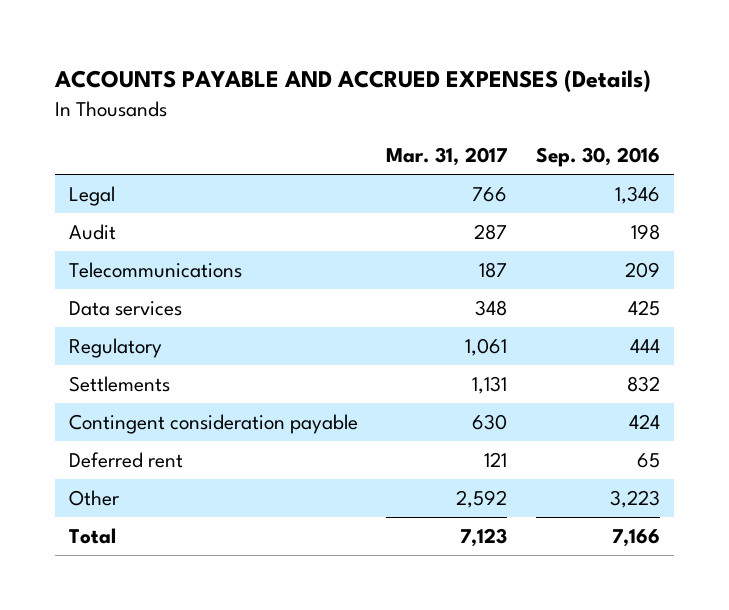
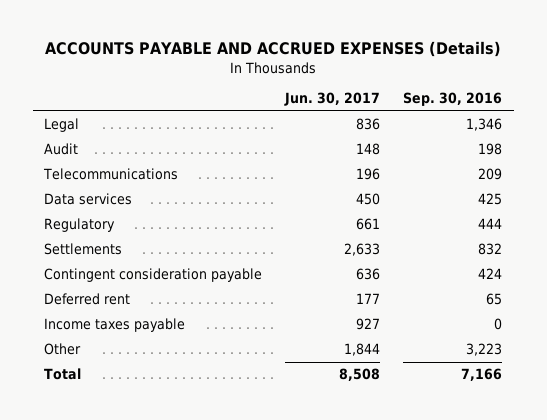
[386,147,508,167] Mar. 31, 2017 -> none
none -> [284,92,381,107] Jun. 30, 2017
none -> [44,318,186,333] Income taxes payable

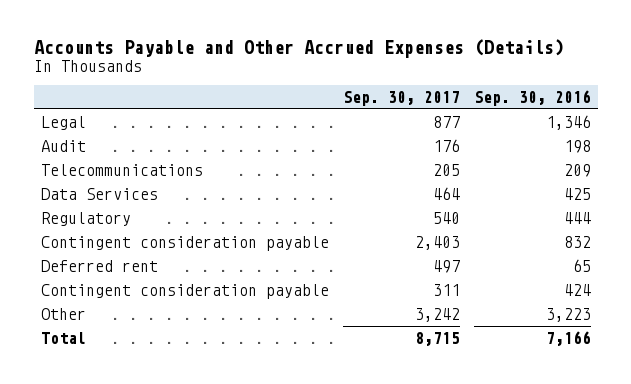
[45,41,502,58] ACCOUNTS PAYABLE AND ACCRUED EXPENSES (Details) -> [33,39,564,59] Accounts Payable and Other Accrued Expenses (Details)
[284,92,381,107] Jun. 30, 2017 -> none
none -> [342,91,460,107] Sep. 30, 2017
[44,193,133,206] Data services -> [40,187,158,200] Data Services
[44,243,123,256] Settlements -> [40,235,329,251] Contingent consideration payable
[44,318,186,333] Income taxes payable -> none
[44,268,263,283] Contingent consideration payable -> [40,283,329,299] Contingent consideration payable

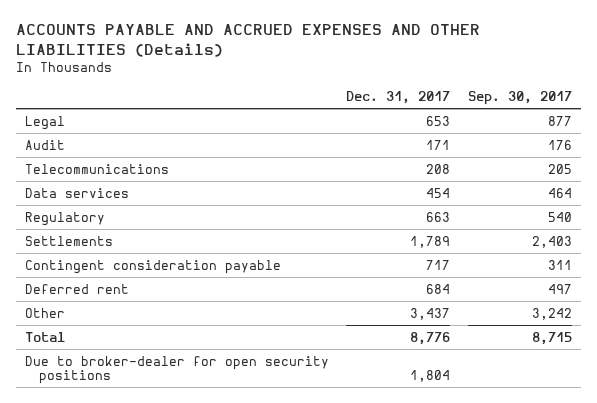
[33,39,564,59] Accounts Payable and Other Accrued Expenses (Details) -> [15,24,480,57] ACCOUNTS PAYABLE AND ACCRUED EXPENSES AND OTHER LIABILITIES (Details)
[473,90,591,107] Sep. 30, 2016 -> none
none -> [346,91,451,105] Dec. 31, 2017
[40,187,158,200] Data Services -> [24,187,129,198] Data services
[40,235,329,251] Contingent consideration payable -> [24,235,113,246] Settlements
[40,259,158,272] Deferred rent -> [24,283,129,294] Deferred rent
none -> [24,355,329,385] Due to broker-dealer for open security positions

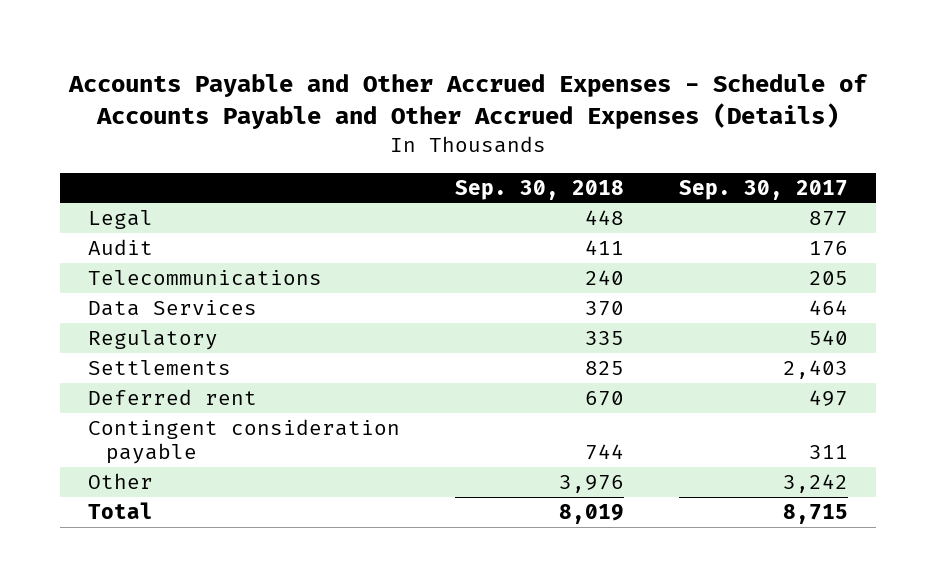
[15,24,480,57] ACCOUNTS PAYABLE AND ACCRUED EXPENSES AND OTHER LIABILITIES (Details) -> [68,74,869,130] Accounts Payable and Other Accrued Expenses - Schedule of Accounts Payable and Other Accrued Expenses (Details)
[346,91,451,105] Dec. 31, 2017 -> none
none -> [455,179,625,200] Sep. 30, 2018
[24,187,129,198] Data services -> [88,299,258,316] Data Services
[24,259,281,274] Contingent consideration payable -> [88,418,401,465] Contingent consideration payable
[24,355,329,385] Due to broker-dealer for open security positions -> none

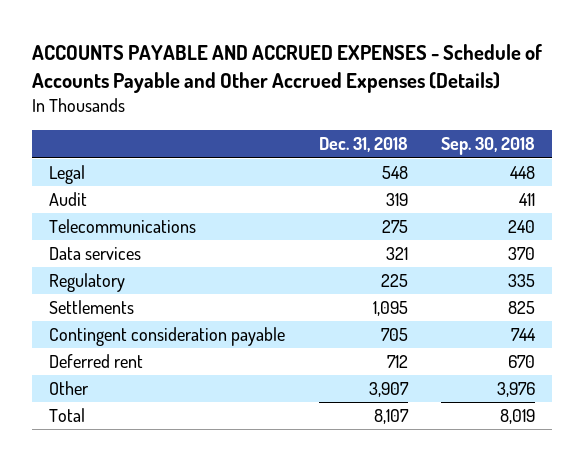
[68,74,869,130] Accounts Payable and Other Accrued Expenses - Schedule of Accounts Payable and Other Accrued Expenses (Details) -> [31,43,542,93] ACCOUNTS PAYABLE AND ACCRUED EXPENSES - Schedule of Accounts Payable and Other Accrued Expenses (Details)
[679,179,849,200] Sep. 30, 2017 -> none
none -> [318,137,408,153] Dec. 31, 2018
[88,299,258,316] Data Services -> [48,247,141,261] Data services
[88,388,258,405] Deferred rent -> [48,354,143,369] Deferred rent

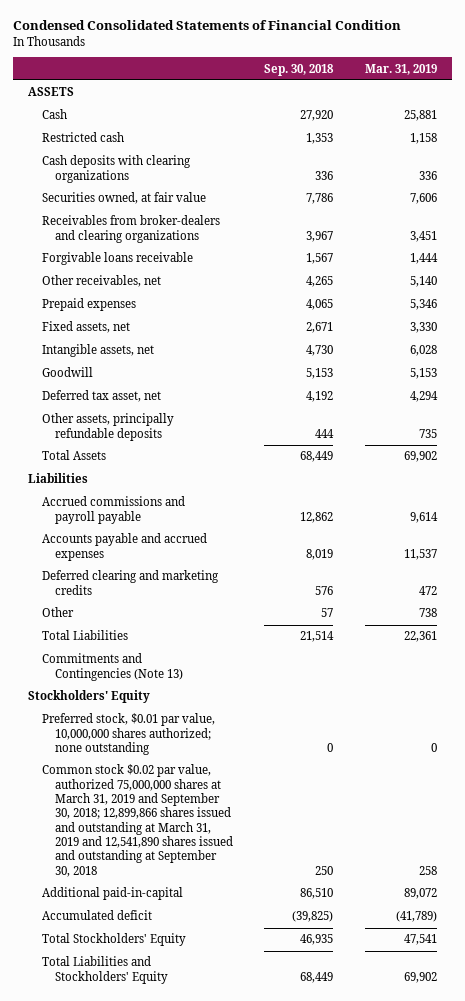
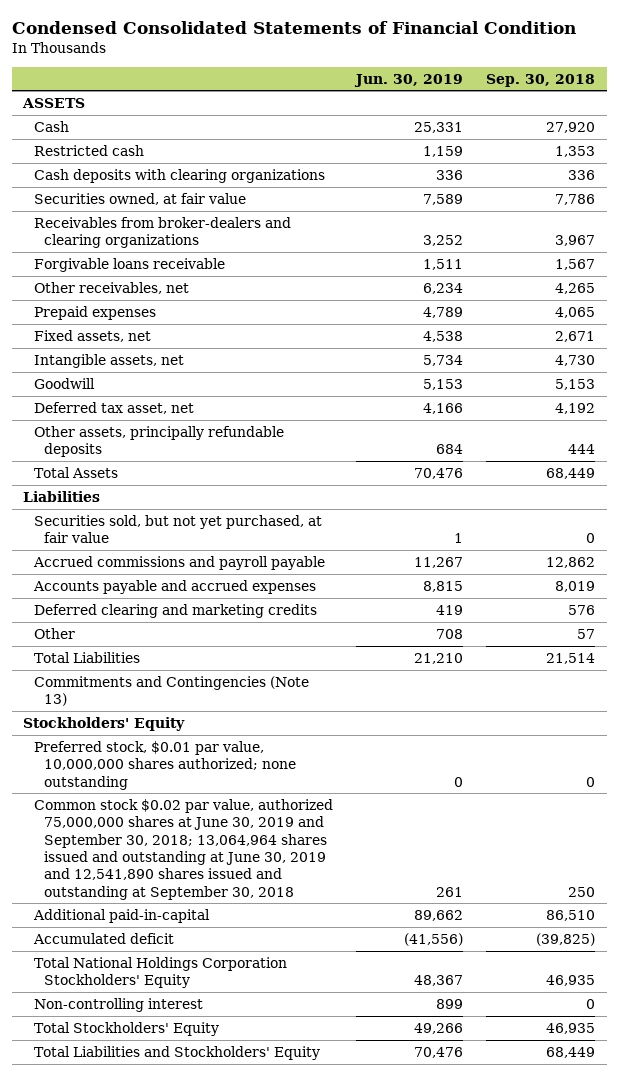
[364,63,437,75] Mar. 31, 2019 -> none
none -> [353,73,463,87] Jun. 30, 2019
none -> [33,514,322,544] Securities sold, but not yet purchased, at fair value
[41,764,234,877] Common stock $0.02 par value, authorized 75,000,000 shares at March 31, 2019 and September 30, 2018; 12,899,866 shares issued and outstanding at March 31, 2019 and 12,541,890 shares issued and outstanding at September 30, 2018 -> [33,798,333,900] Common stock $0.02 par value, authorized 75,000,000 shares at June 30, 2019 and September 30, 2018; 13,064,964 shares issued and outstanding at June 30, 2019 and 12,541,890 shares issued and outstanding at September 30, 2018
none -> [33,956,287,989] Total National Holdings Corporation Stockholders' Equity
none -> [33,997,203,1012] Non-controlling interest

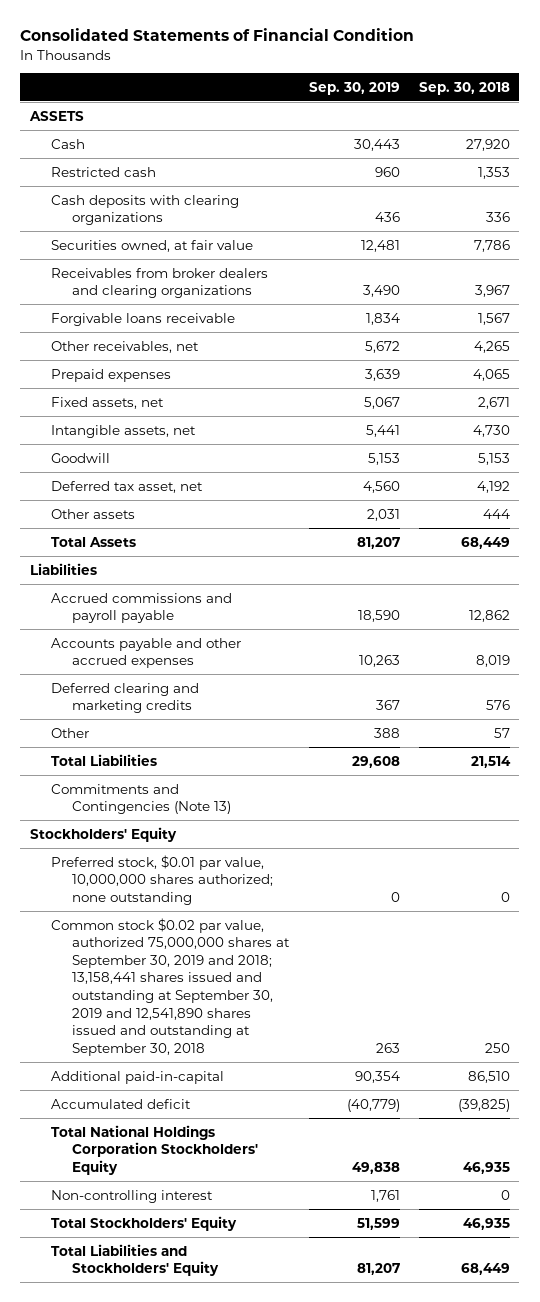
[11,20,576,34] Condensed Consolidated Statements of Financial Condition -> [20,28,415,42] Consolidated Statements of Financial Condition
[353,73,463,87] Jun. 30, 2019 -> none
none -> [308,81,400,95] Sep. 30, 2019
[33,216,291,249] Receivables from broker-dealers and clearing organizations -> [51,267,269,299] Receivables from broker dealers and clearing organizations
[33,425,284,458] Other assets, principally refundable deposits -> [51,508,136,519] Other assets
[33,514,322,544] Securities sold, but not yet purchased, at fair value -> none
[32,579,316,594] Accounts payable and accrued expenses -> [51,637,242,669] Accounts payable and other accrued expenses
[33,798,333,900] Common stock $0.02 par value, authorized 75,000,000 shares at June 30, 2019 and September 30, 2018; 13,064,964 shares issued and outstanding at June 30, 2019 and 12,541,890 shares issued and outstanding at September 30, 2018 -> [51,917,291,1056] Common stock $0.02 par value, authorized 75,000,000 shares at September 30, 2019 and 2018; 13,158,441 shares issued and outstanding at September 30, 2019 and 12,541,890 shares issued and outstanding at September 30, 2018

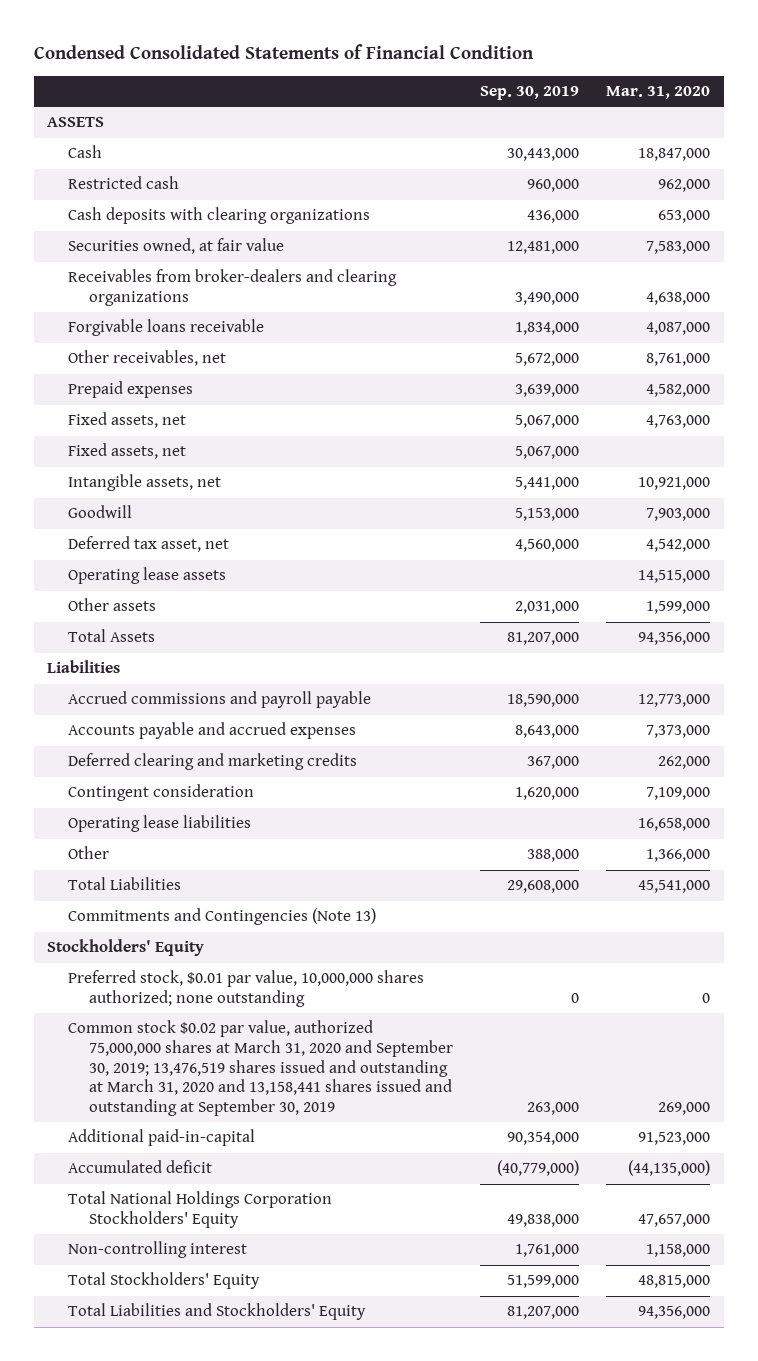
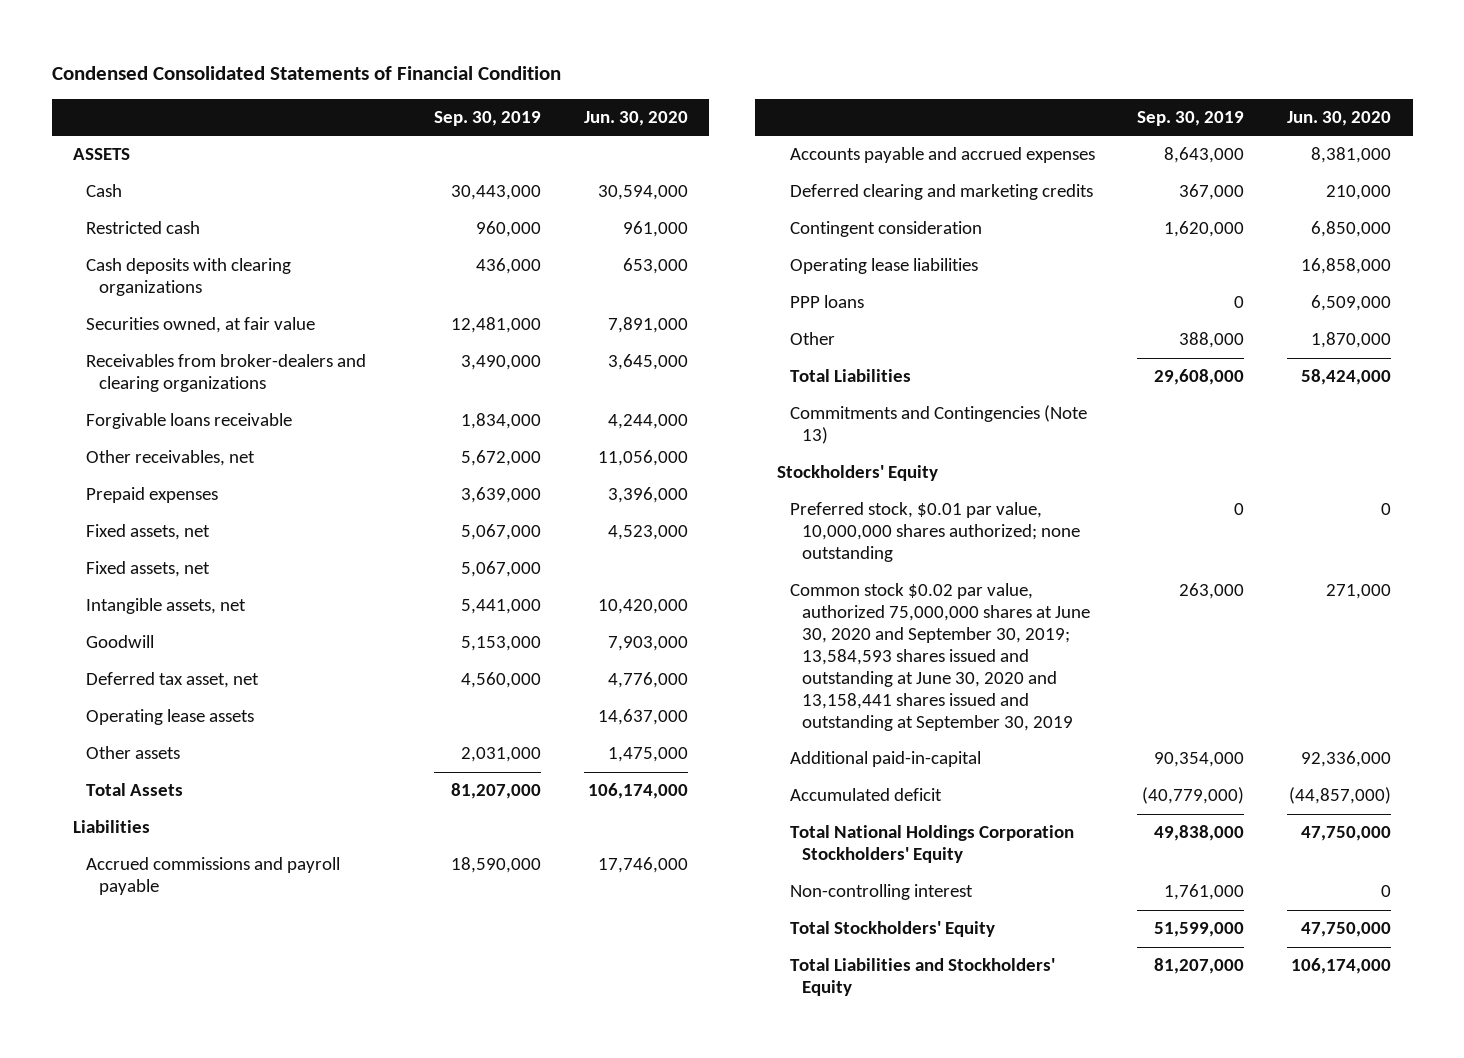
[606,86,711,100] Mar. 31, 2020 -> none
none -> [583,111,688,127] Jun. 30, 2020
none -> [789,295,864,309] PPP loans
[68,1020,454,1116] Common stock $0.02 par value, authorized 75,000,000 shares at March 31, 2020 and September 30, 2019; 13,476,519 shares issued and outstanding at March 31, 2020 and 13,158,441 shares issued and outstanding at September 30, 2019 -> [789,583,1091,731] Common stock $0.02 par value, authorized 75,000,000 shares at June 30, 2020 and September 30, 2019; 13,584,593 shares issued and outstanding at June 30, 2020 and 13,158,441 shares issued and outstanding at September 30, 2019

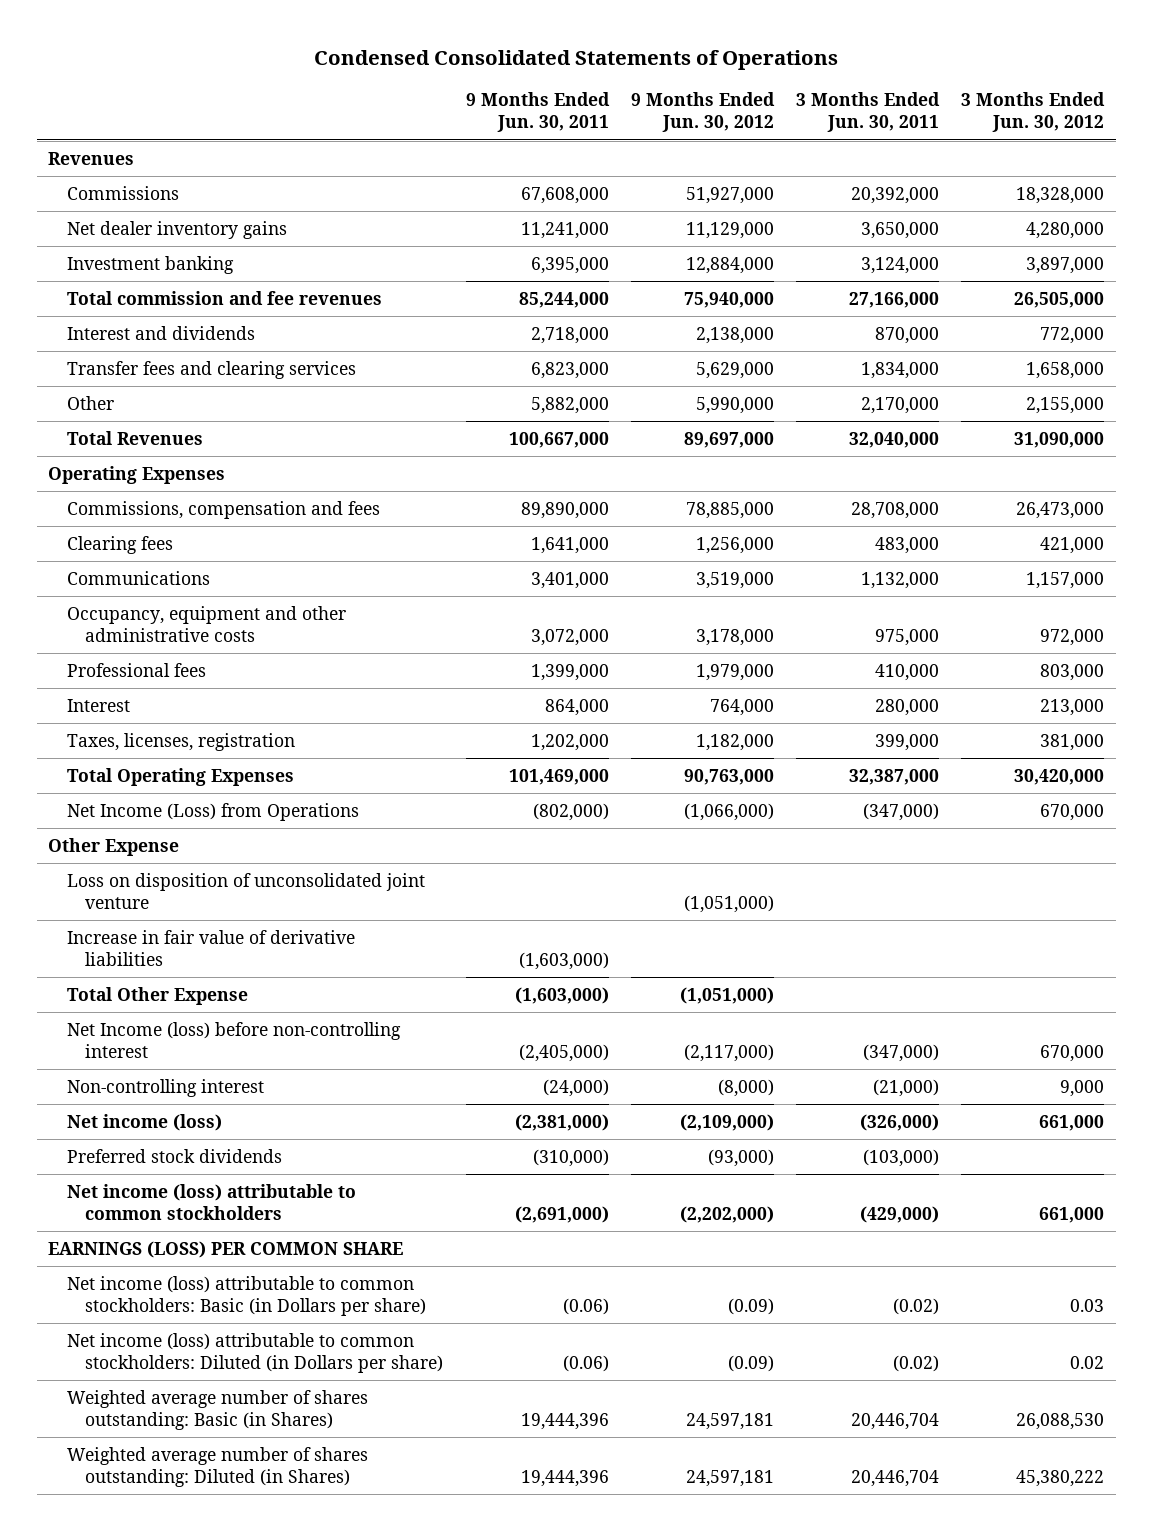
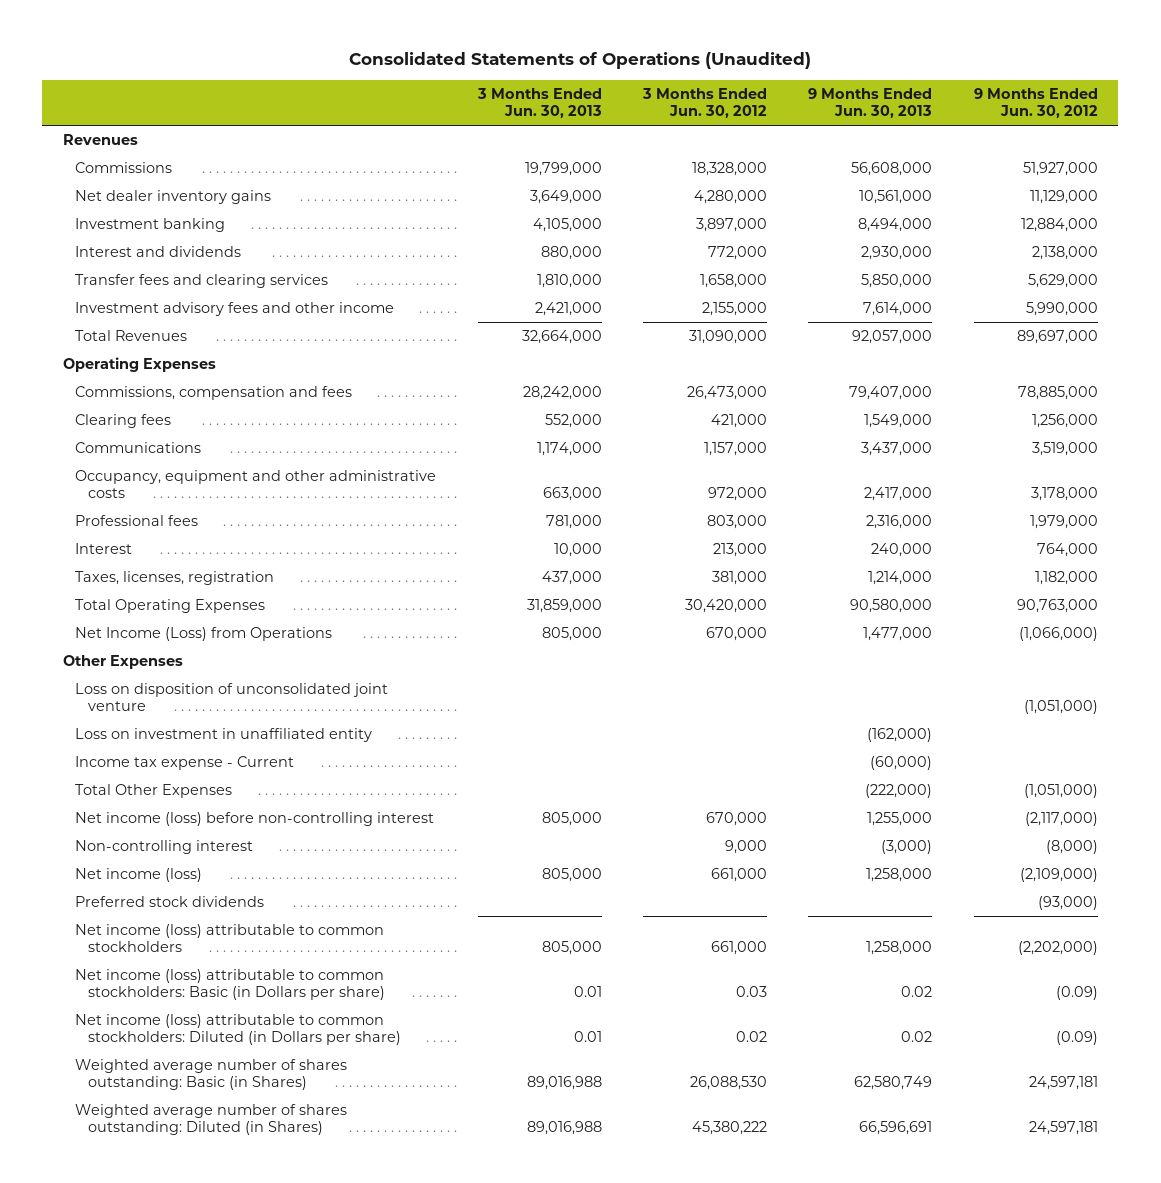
[314,49,839,70] Condensed Consolidated Statements of Operations -> [349,52,812,70] Consolidated Statements of Operations (Unaudited)
[465,92,610,133] 9 Months Ended Jun. 30, 2011 -> none
[796,92,941,133] 3 Months Ended Jun. 30, 2011 -> none
none -> [476,87,602,119] 3 Months Ended Jun. 30, 2013
none -> [808,87,933,119] 9 Months Ended Jun. 30, 2013
[66,291,382,306] Total commission and fee revenues -> none
[66,396,114,411] Other -> [75,302,395,317] Investment advisory fees and other income
[48,838,180,857] Other Expense -> none
none -> [62,655,183,670] Other Expenses
[66,930,355,967] Increase in fair value of derivative liabilities -> none
none -> [75,728,373,743] Loss on investment in unaffiliated entity
none -> [75,756,295,771] Income tax expense - Current
[66,987,248,1006] Total Other Expense -> [75,784,233,799] Total Other Expenses
[66,1022,401,1059] Net Income (loss) before non-controlling interest -> [75,812,435,827] Net income (loss) before non-controlling interest
[48,1241,404,1259] EARNINGS (LOSS) PER COMMON SHARE -> none

